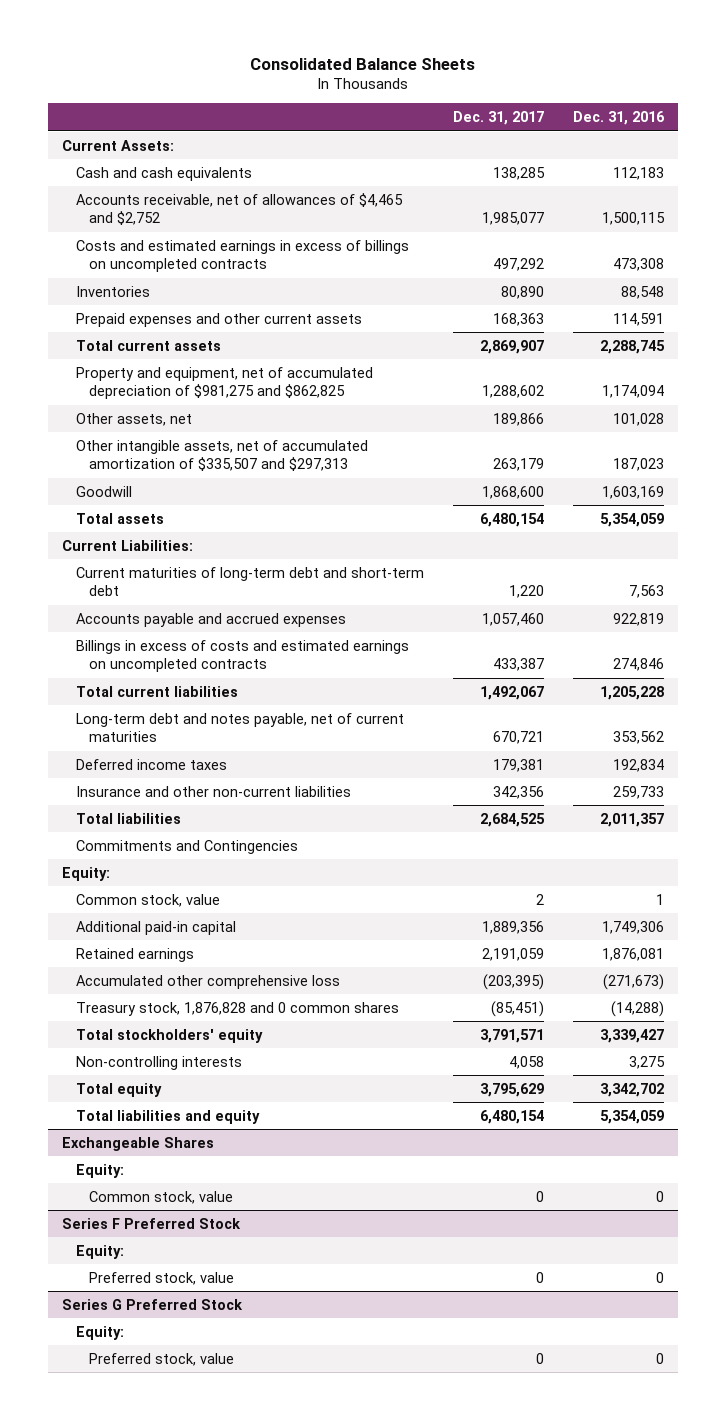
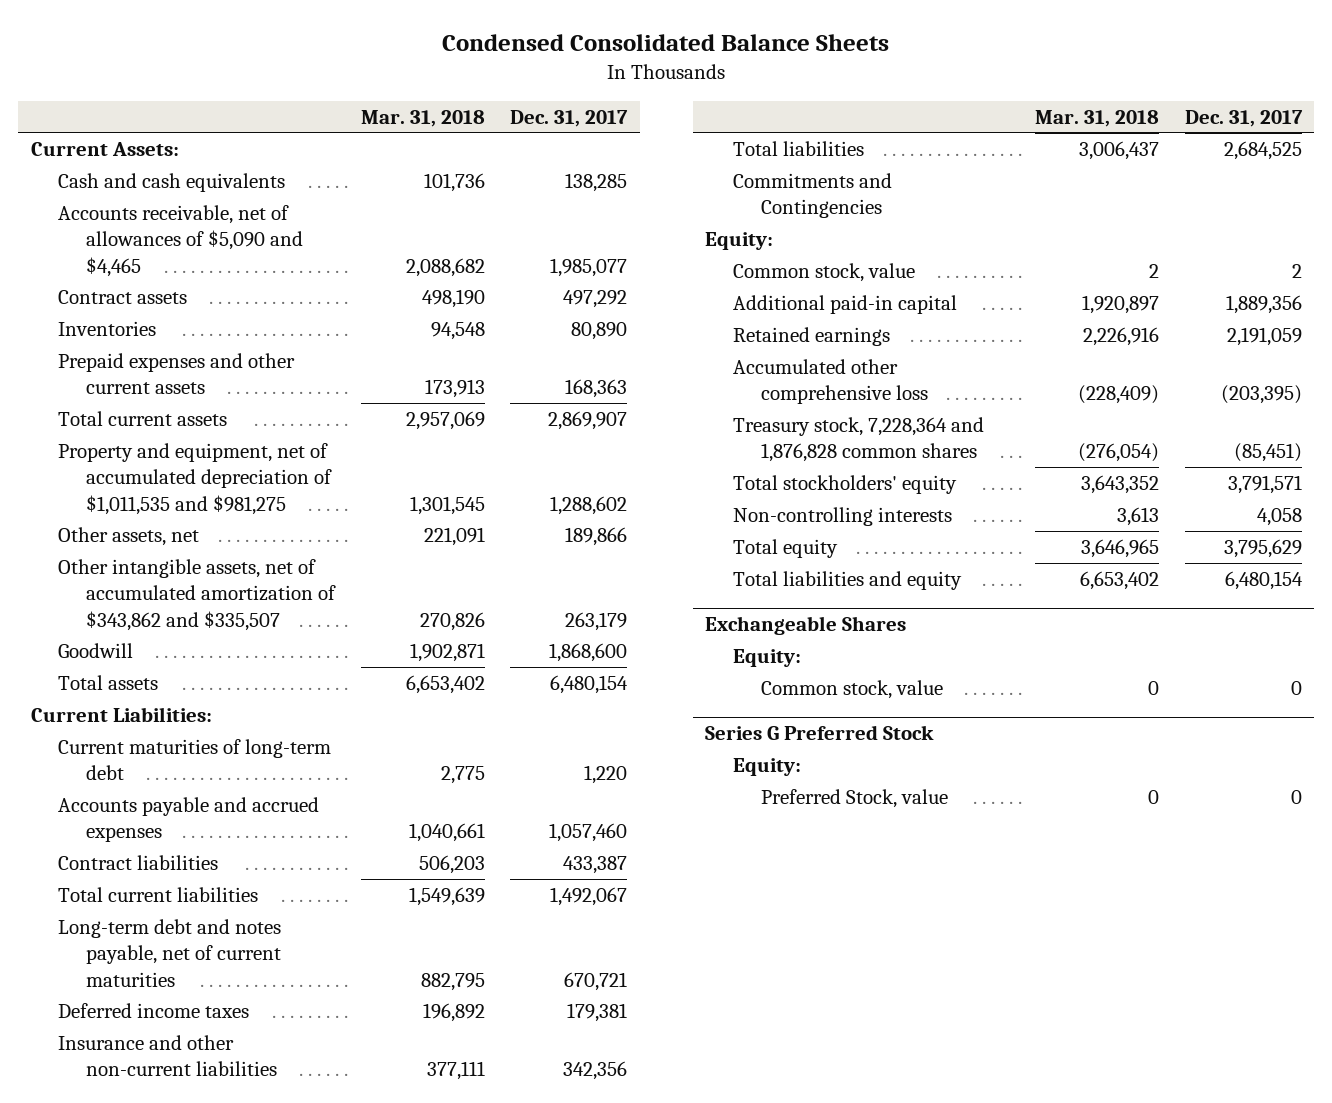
[249,57,475,70] Consolidated Balance Sheets -> [442,33,890,51] Condensed Consolidated Balance Sheets
[572,111,665,126] Dec. 31, 2016 -> none
none -> [360,109,485,127] Mar. 31, 2018
[75,192,403,226] Accounts receivable, net of allowances of $4,465 and $2,752 -> [58,204,304,277] Accounts receivable, net of allowances of $5,090 and $4,465
[75,239,409,273] Costs and estimated earnings in excess of billings on uncompleted contracts -> [58,289,188,304] Contract assets
[75,366,373,400] Property and equipment, net of accumulated depreciation of $981,275 and $862,825 -> [58,442,333,515] Property and equipment, net of accumulated depreciation of $1,011,535 and $981,275
[75,439,368,472] Other intangible assets, net of accumulated amortization of $335,507 and $297,313 -> [58,558,337,631] Other intangible assets, net of accumulated amortization of $343,862 and $335,507
[75,566,424,597] Current maturities of long-term debt and short-term debt -> [58,738,332,781] Current maturities of long-term debt
[75,639,409,673] Billings in excess of costs and estimated earnings on uncompleted contracts -> [58,854,219,870] Contract liabilities
[75,1001,399,1016] Treasury stock, 1,876,828 and 0 common shares -> [733,416,985,463] Treasury stock, 7,228,364 and 1,876,828 common shares
[62,1217,242,1229] Series F Preferred Stock -> none
[75,1244,124,1259] Equity: -> none
[89,1271,235,1285] Preferred stock, value -> none
[89,1352,235,1366] Preferred stock, value -> [760,788,948,808] Preferred Stock, value

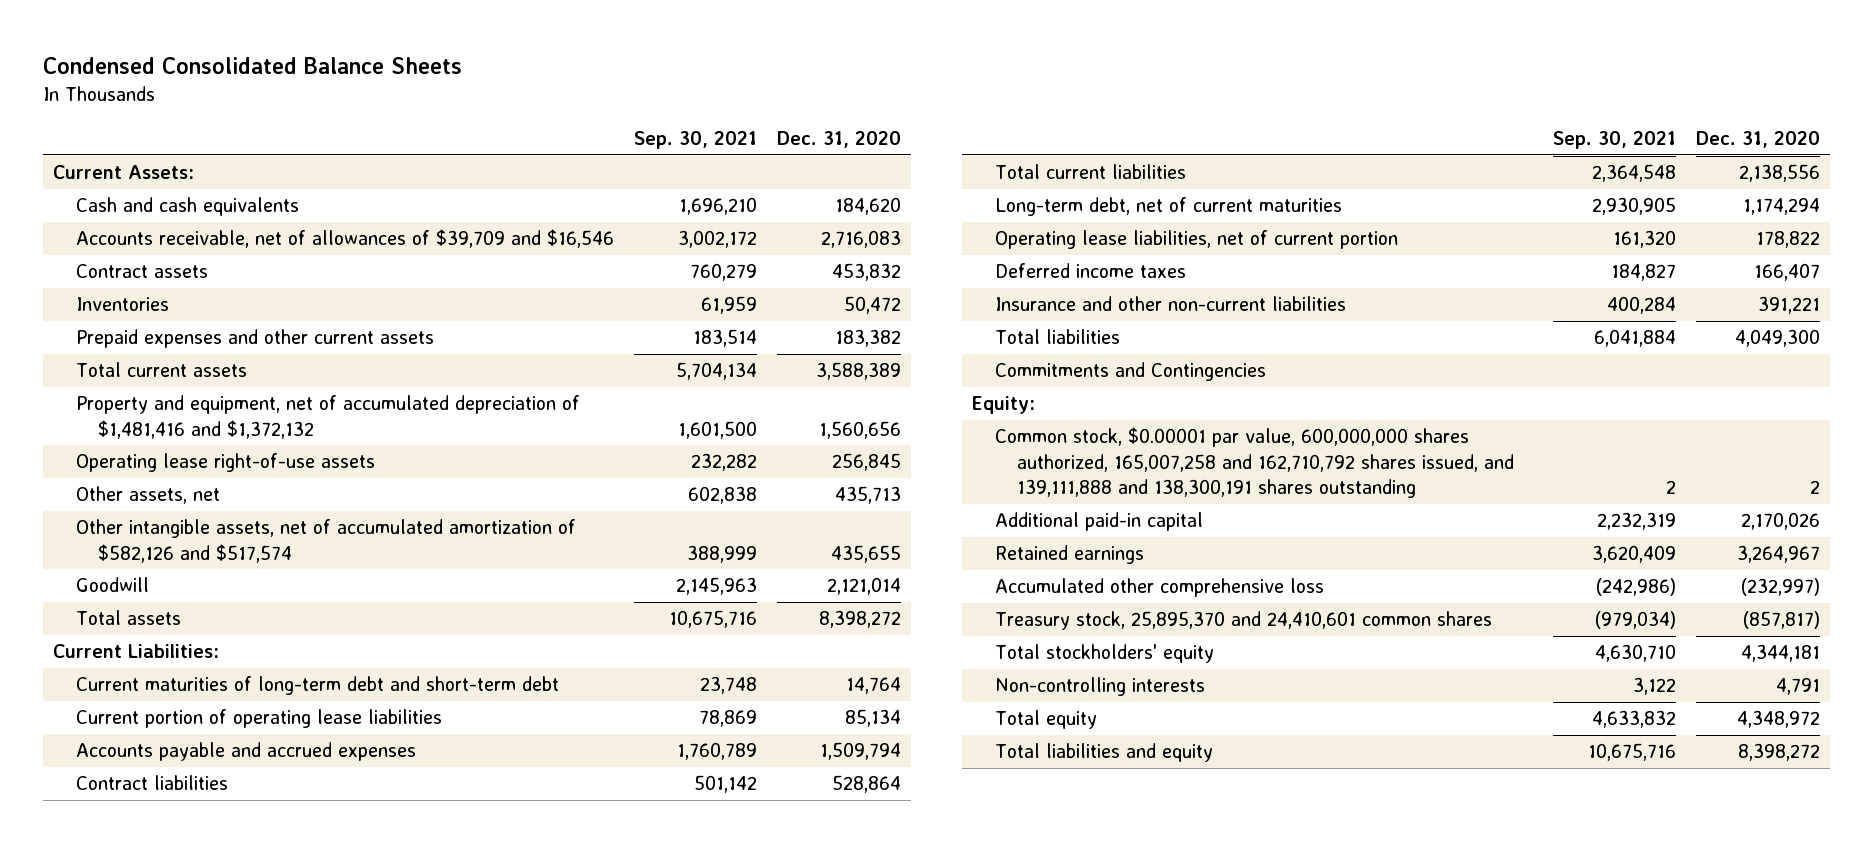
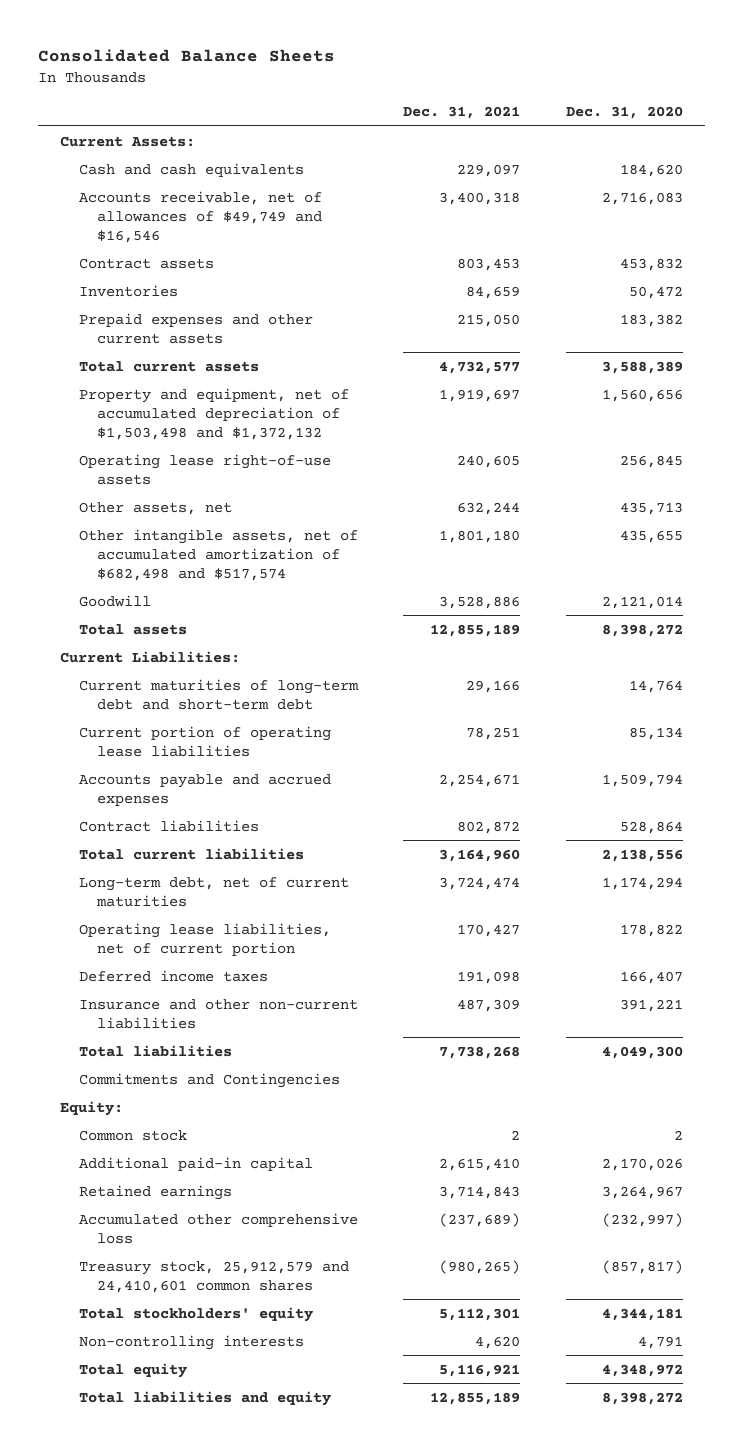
[42,57,462,75] Condensed Consolidated Balance Sheets -> [37,49,335,63] Consolidated Balance Sheets
[633,130,757,149] Sep. 30, 2021 -> none
none -> [403,106,521,120] Dec. 31, 2021
[75,229,614,249] Accounts receivable, net of allowances of $39,709 and $16,546 -> [78,190,322,243] Accounts receivable, net of allowances of $49,749 and $16,546
[75,395,580,439] Property and equipment, net of accumulated depreciation of $1,481,416 and $1,372,132 -> [78,387,349,440] Property and equipment, net of accumulated depreciation of $1,503,498 and $1,372,132
[75,519,576,563] Other intangible assets, net of accumulated amortization of $582,126 and $517,574 -> [78,528,358,581] Other intangible assets, net of accumulated amortization of $682,498 and $517,574
[994,427,1515,498] Common stock, $0.00001 par value, 600,000,000 shares authorized, 165,007,258 and 162,710,792 shares issued, and 139,111,888 and 138,300,191 shares outstanding -> [78,1129,187,1141] Common stock
[994,611,1492,631] Treasury stock, 25,895,370 and 24,410,601 common shares -> [78,1260,349,1293] Treasury stock, 25,912,579 and 24,410,601 common shares

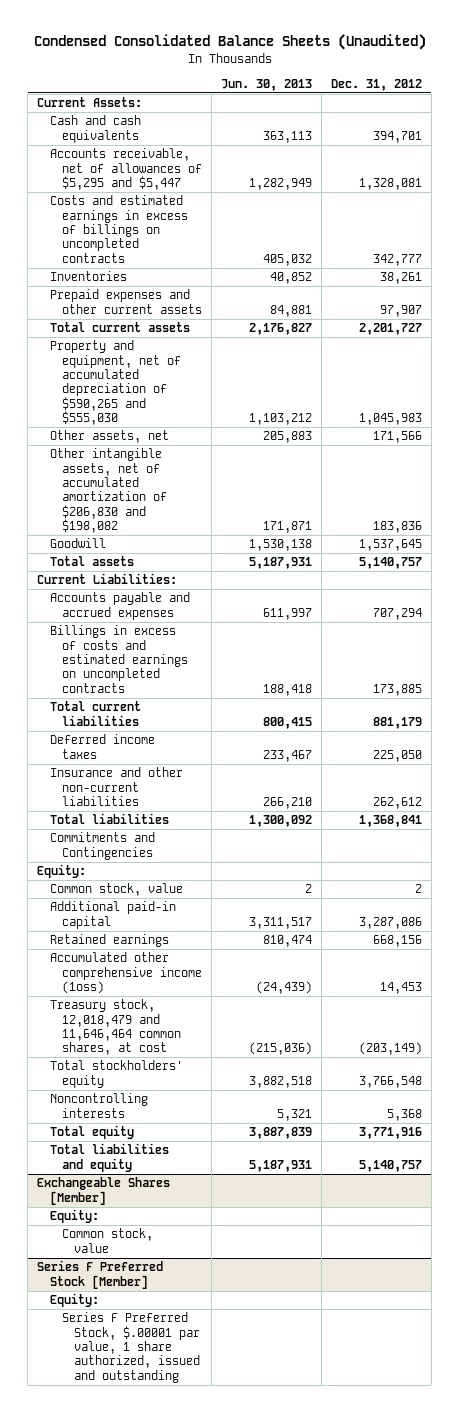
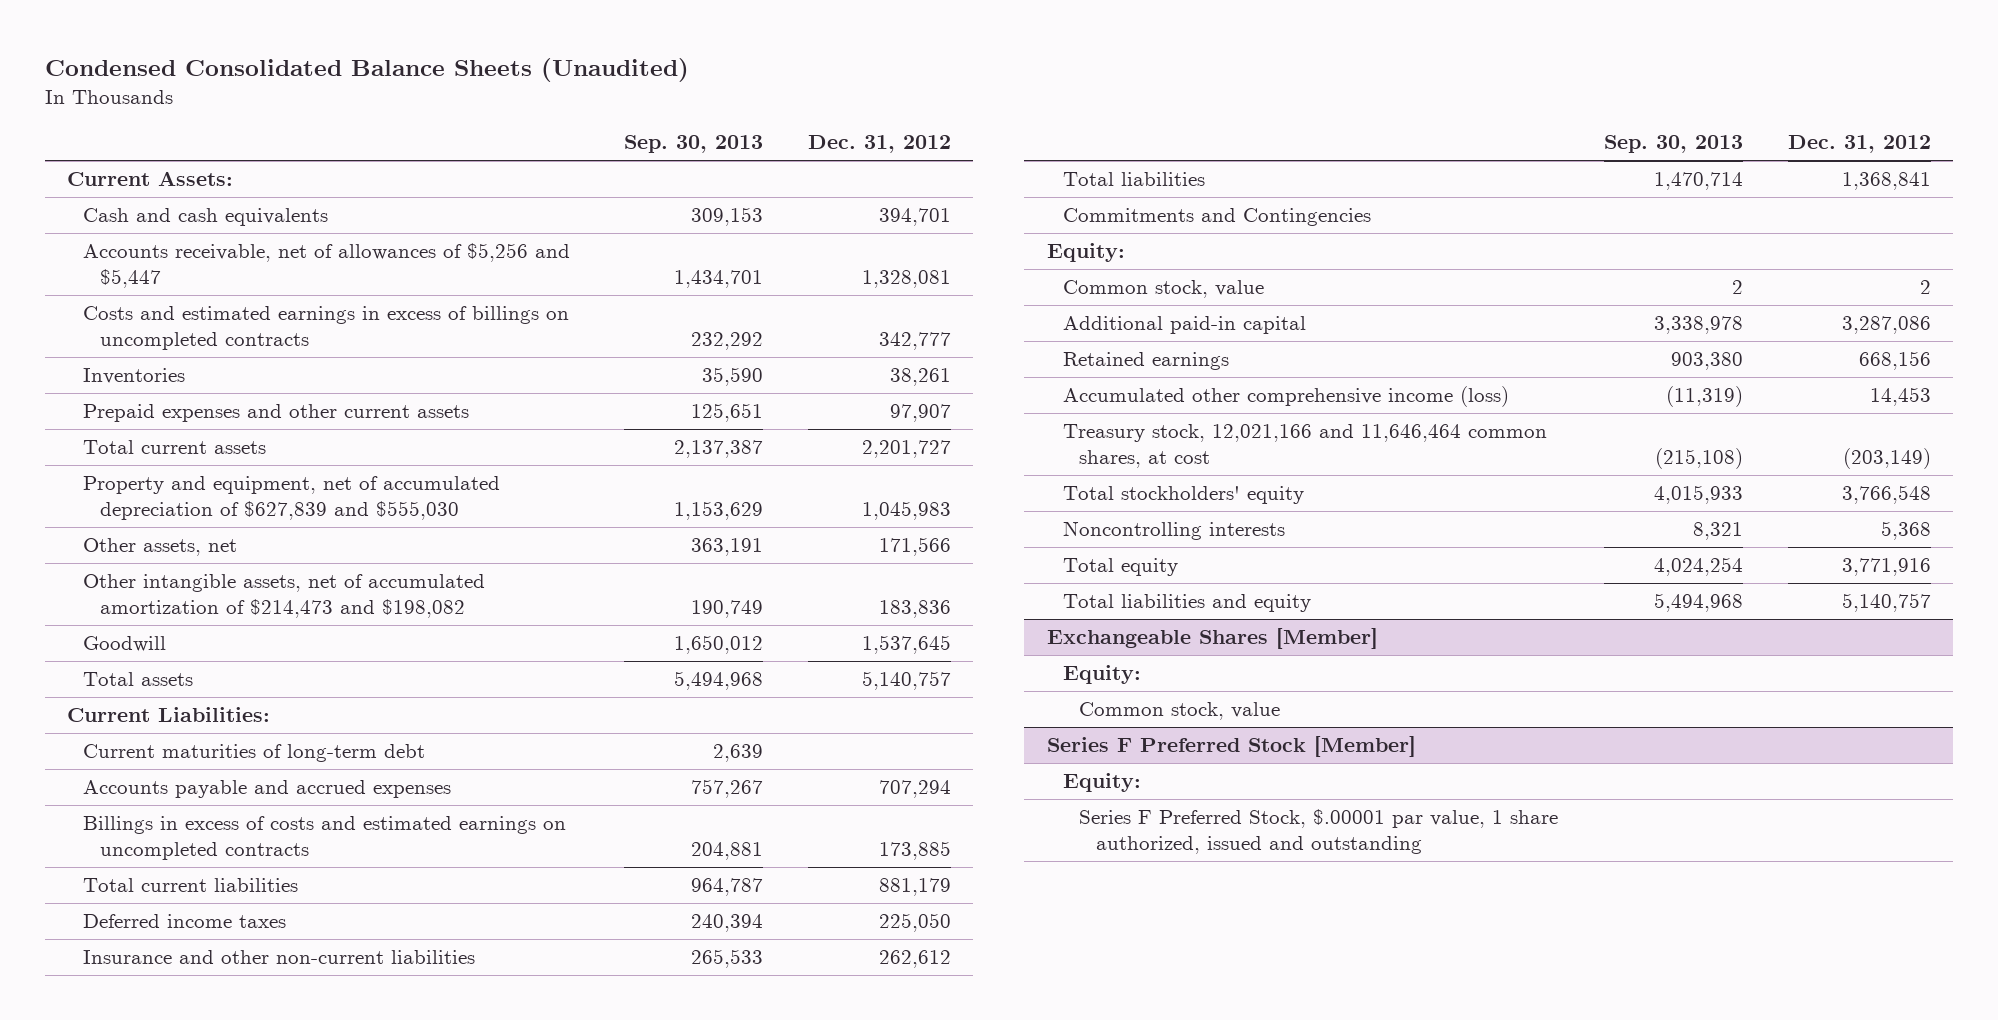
[220,78,312,91] Jun. 30, 2013 -> none
none -> [623,135,763,154] Sep. 30, 2013
[49,148,202,190] Accounts receivable, net of allowances of $5,295 and $5,447 -> [83,242,571,289] Accounts receivable, net of allowances of $5,256 and $5,447
[49,340,181,425] Property and equipment, net of accumulated depreciation of $590,265 and $555,030 -> [83,475,501,521] Property and equipment, net of accumulated depreciation of $627,839 and $555,030
[49,448,167,533] Other intangible assets, net of accumulated amortization of $206,830 and $198,082 -> [83,573,486,619] Other intangible assets, net of accumulated amortization of $214,473 and $198,082
none -> [83,743,426,762] Current maturities of long-term debt
[49,952,202,994] Accumulated other comprehensive income (1oss) -> [1063,385,1510,407] Accumulated other comprehensive income (loss)
[49,999,181,1056] Treasury stock, 12,018,479 and 11,646,464 common shares, at cost -> [1063,423,1548,469] Treasury stock, 12,021,166 and 11,646,464 common shares, at cost

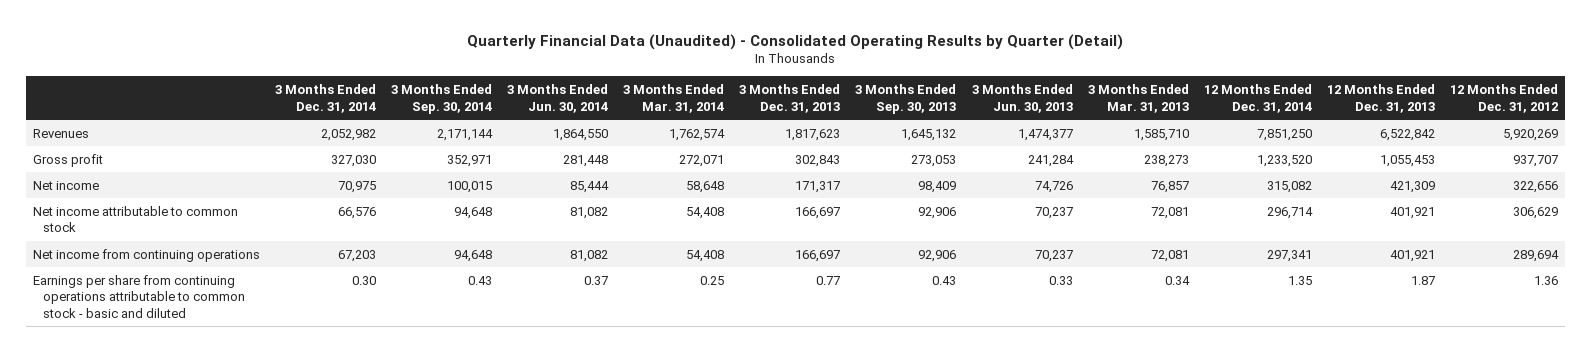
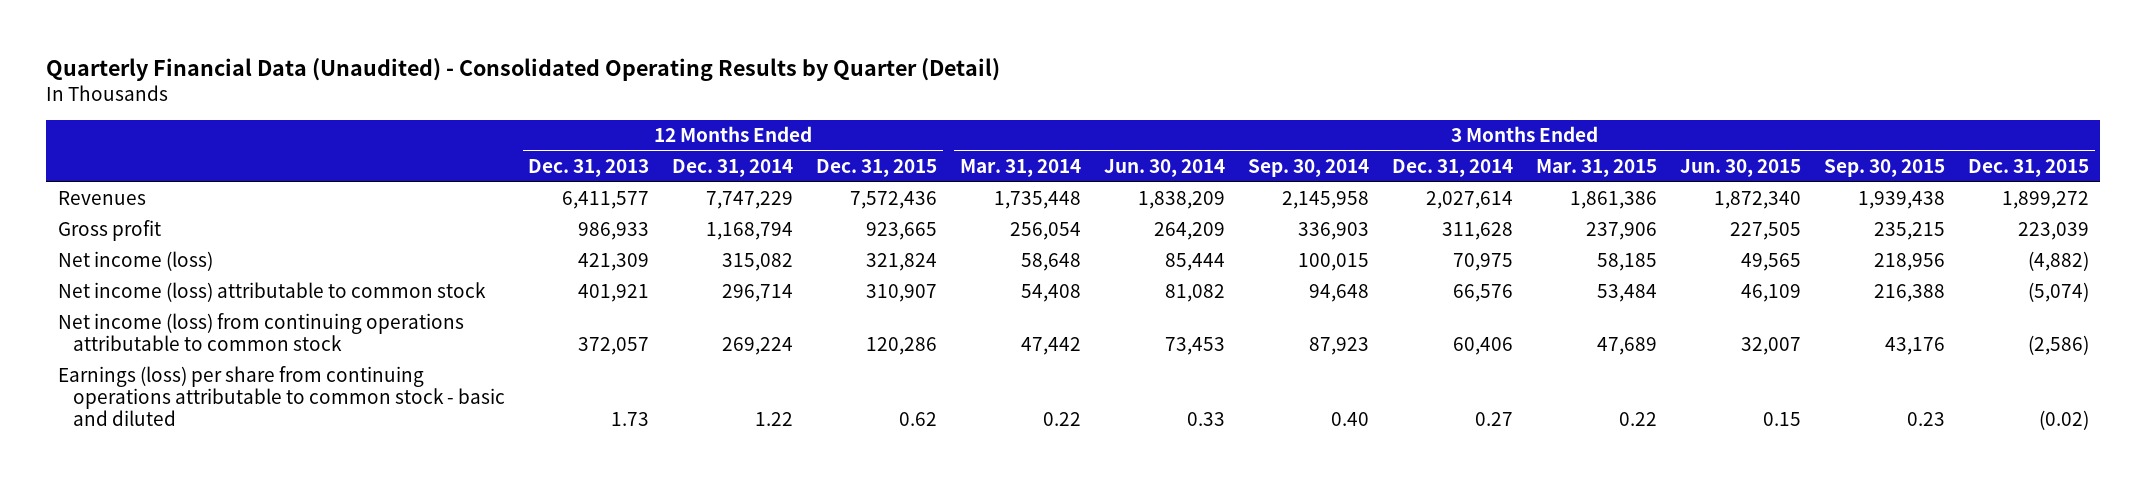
[739,84,841,113] 3 Months Ended Dec. 31, 2013 -> none
[855,84,957,114] 3 Months Ended Sep. 30, 2013 -> none
[971,84,1073,113] 3 Months Ended Jun. 30, 2013 -> none
[1087,84,1189,113] 3 Months Ended Mar. 31, 2013 -> none
[1449,84,1558,113] 12 Months Ended Dec. 31, 2012 -> none
none -> [816,159,938,178] Dec. 31, 2015
none -> [1536,159,1658,178] Mar. 31, 2015
none -> [1679,159,1801,178] Jun. 30, 2015
none -> [1823,159,1945,178] Sep. 30, 2015
none -> [1967,159,2089,178] Dec. 31, 2015
[321,128,377,141] 2,052,982 -> [1426,191,1514,210] 2,027,614
[437,128,494,141] 2,171,144 -> [1282,191,1370,210] 2,145,958
[553,128,609,141] 1,864,550 -> [1138,191,1226,210] 1,838,209
[669,128,726,141] 1,762,574 -> [994,191,1082,210] 1,735,448
[1256,128,1312,141] 7,851,250 -> [706,191,794,210] 7,747,229
[1379,128,1435,141] 6,522,842 -> [562,191,650,210] 6,411,577
[331,154,377,167] 327,030 -> [1442,222,1514,241] 311,628
[447,154,493,167] 352,971 -> [1298,222,1370,241] 336,903
[563,154,609,167] 281,448 -> [1154,222,1226,241] 264,209
[679,154,725,167] 272,071 -> [1010,222,1082,241] 256,054
[1256,154,1312,167] 1,233,520 -> [706,222,794,241] 1,168,794
[1379,154,1435,167] 1,055,453 -> [578,222,650,241] 986,933
[33,180,100,190] Net income -> [57,251,213,272] Net income (loss)
[33,205,239,233] Net income attributable to common stock -> [57,282,486,303] Net income (loss) attributable to common stock
[33,248,261,262] Net income from continuing operations -> [57,313,464,352] Net income (loss) from continuing operations attributable to common stock
[338,249,377,262] 67,203 -> [1453,337,1514,356] 60,406
[454,249,493,262] 94,648 -> [1309,337,1370,356] 87,923
[570,249,609,262] 81,082 -> [1165,337,1226,356] 73,453
[686,249,725,262] 54,408 -> [1021,337,1082,356] 47,442
[1266,249,1312,262] 297,341 -> [722,337,794,356] 269,224
[1389,249,1435,262] 401,921 -> [578,337,650,356] 372,057
[33,274,246,318] Earnings per share from continuing operations attributable to common stock - basic and diluted -> [57,366,506,427] Earnings (loss) per share from continuing operations attributable to common stock - basic and diluted
[352,275,377,285] 0.30 -> [1475,412,1514,427] 0.27
[468,275,493,285] 0.43 -> [1331,412,1370,427] 0.40
[584,275,609,285] 0.37 -> [1187,412,1226,427] 0.33
[700,275,725,285] 0.25 -> [1043,412,1082,427] 0.22
[1287,275,1312,285] 1.35 -> [755,412,794,427] 1.22
[1410,275,1435,285] 1.87 -> [611,412,650,427] 1.73

